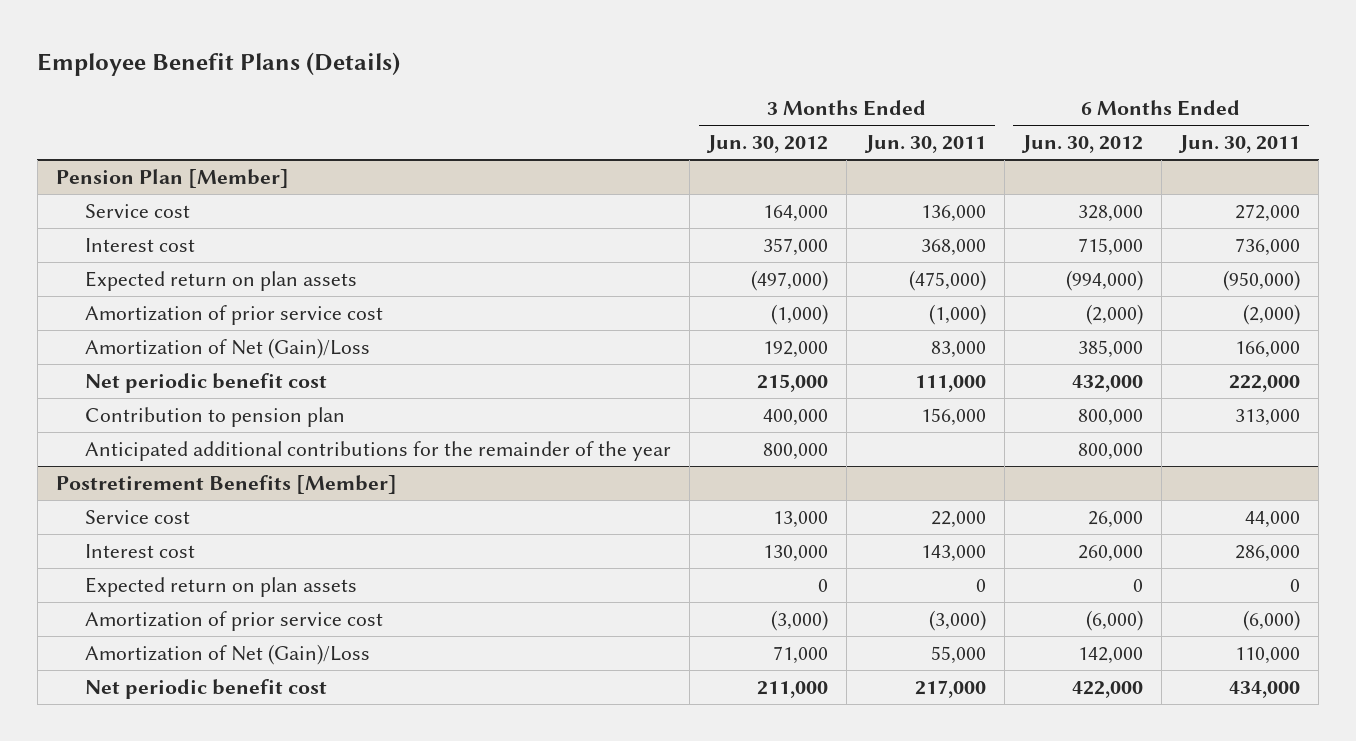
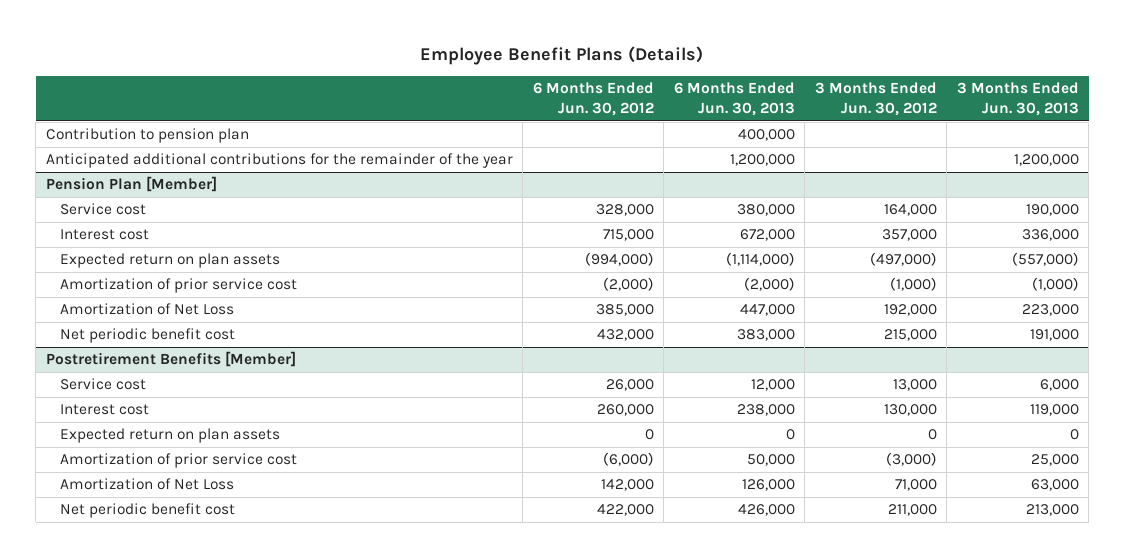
[863,135,986,154] Jun. 30, 2011 -> none
[1177,135,1300,154] Jun. 30, 2011 -> none
none -> [673,81,795,117] 6 Months Ended Jun. 30, 2013
none -> [956,81,1079,117] 3 Months Ended Jun. 30, 2013
none -> [45,128,249,144] Contribution to pension plan
none -> [45,153,513,169] Anticipated additional contributions for the remainder of the year
[85,337,371,359] Amortization of Net (Gain)/Loss -> [59,303,234,316] Amortization of Net Loss
[85,406,346,427] Contribution to pension plan -> none
[85,440,672,461] Anticipated additional contributions for the remainder of the year -> none
[85,643,371,665] Amortization of Net (Gain)/Loss -> [59,478,234,491] Amortization of Net Loss

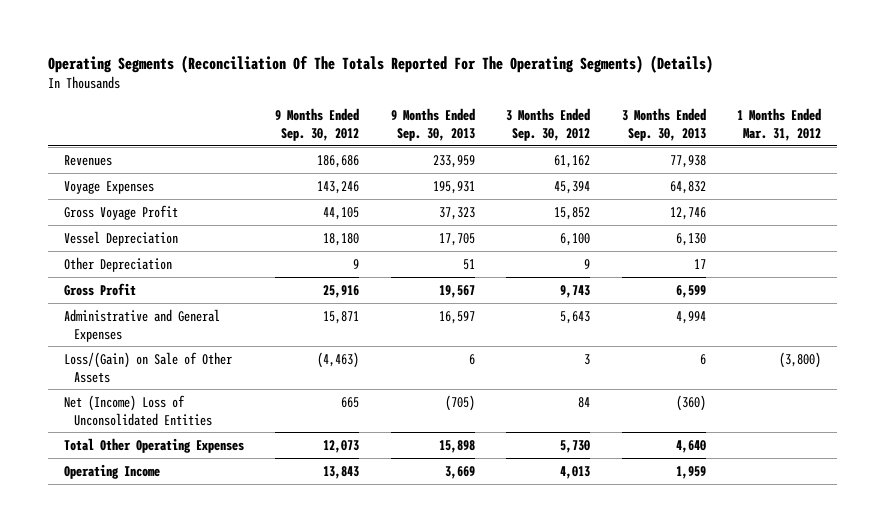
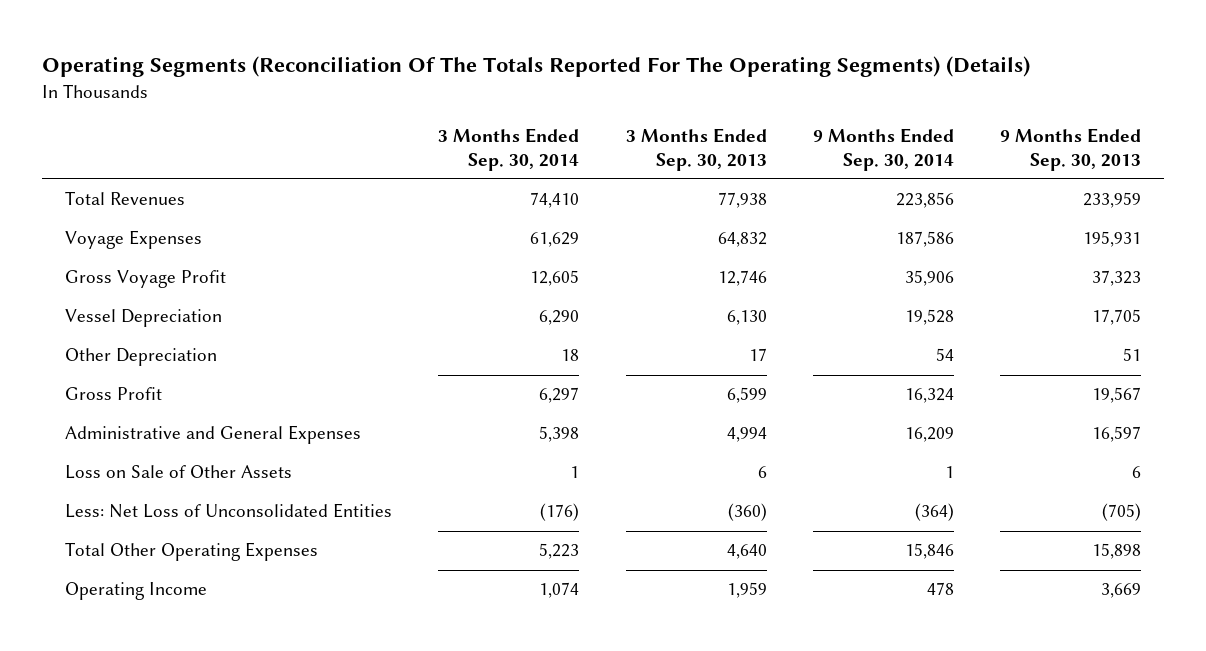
[275,108,360,141] 9 Months Ended Sep. 30, 2012 -> none
[506,108,591,141] 3 Months Ended Sep. 30, 2012 -> none
[737,108,822,141] 1 Months Ended Mar. 31, 2012 -> none
none -> [438,128,580,171] 3 Months Ended Sep. 30, 2014
none -> [813,128,955,171] 9 Months Ended Sep. 30, 2014
[63,154,112,166] Revenues -> [65,191,186,206] Total Revenues
[63,351,232,383] Loss/(Gain) on Sale of Other Assets -> [65,465,293,480] Loss on Sale of Other Assets
[63,394,212,426] Net (Income) Loss of Unconsolidated Entities -> [65,503,393,519] Less: Net Loss of Unconsolidated Entities

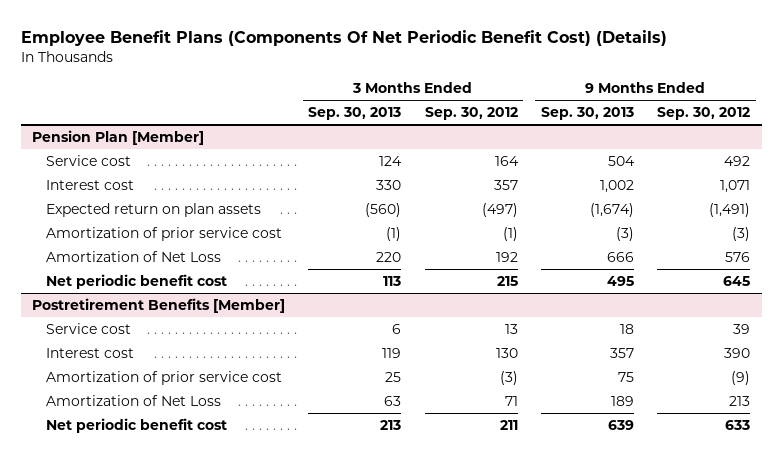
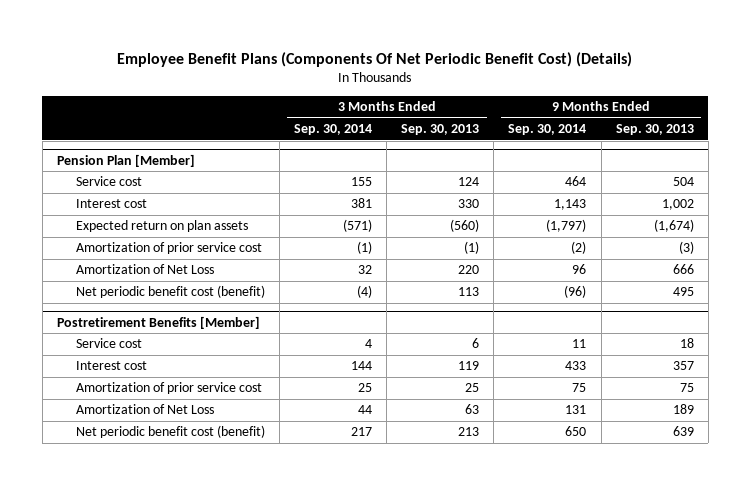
[424,107,518,121] Sep. 30, 2012 -> none
[657,107,751,121] Sep. 30, 2012 -> none
none -> [294,124,373,136] Sep. 30, 2014
none -> [508,124,587,136] Sep. 30, 2014
[45,274,227,290] Net periodic benefit cost -> [75,285,265,299] Net periodic benefit cost (benefit)
[45,418,227,434] Net periodic benefit cost -> [75,425,265,439] Net periodic benefit cost (benefit)

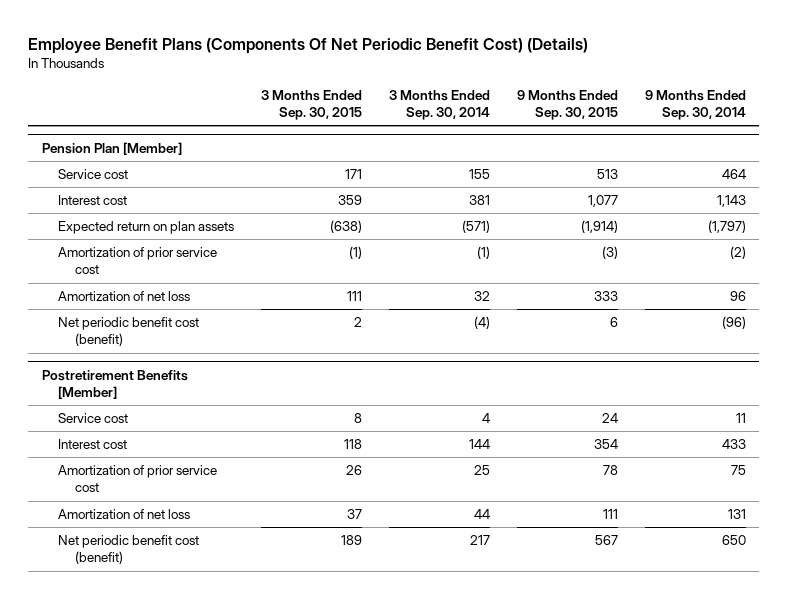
[401,124,480,136] Sep. 30, 2013 -> none
[615,124,694,136] Sep. 30, 2013 -> none
none -> [261,89,363,121] 3 Months Ended Sep. 30, 2015
none -> [517,89,619,121] 9 Months Ended Sep. 30, 2015
[75,264,214,275] Amortization of Net Loss -> [58,291,191,302] Amortization of net loss
[75,404,214,415] Amortization of Net Loss -> [58,509,191,520] Amortization of net loss

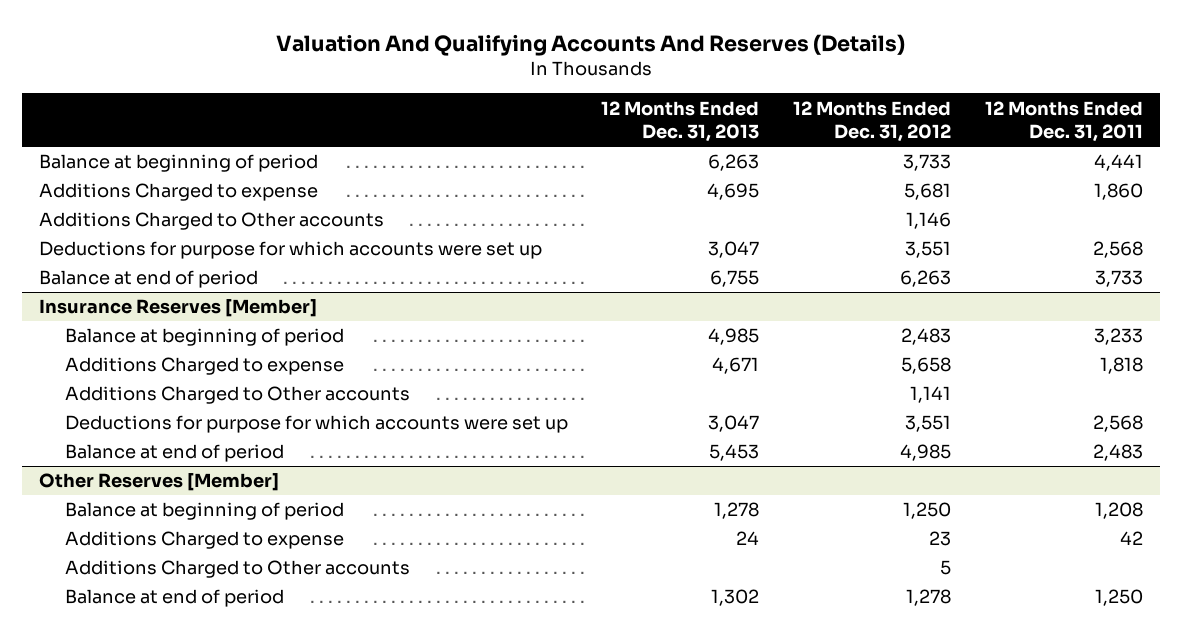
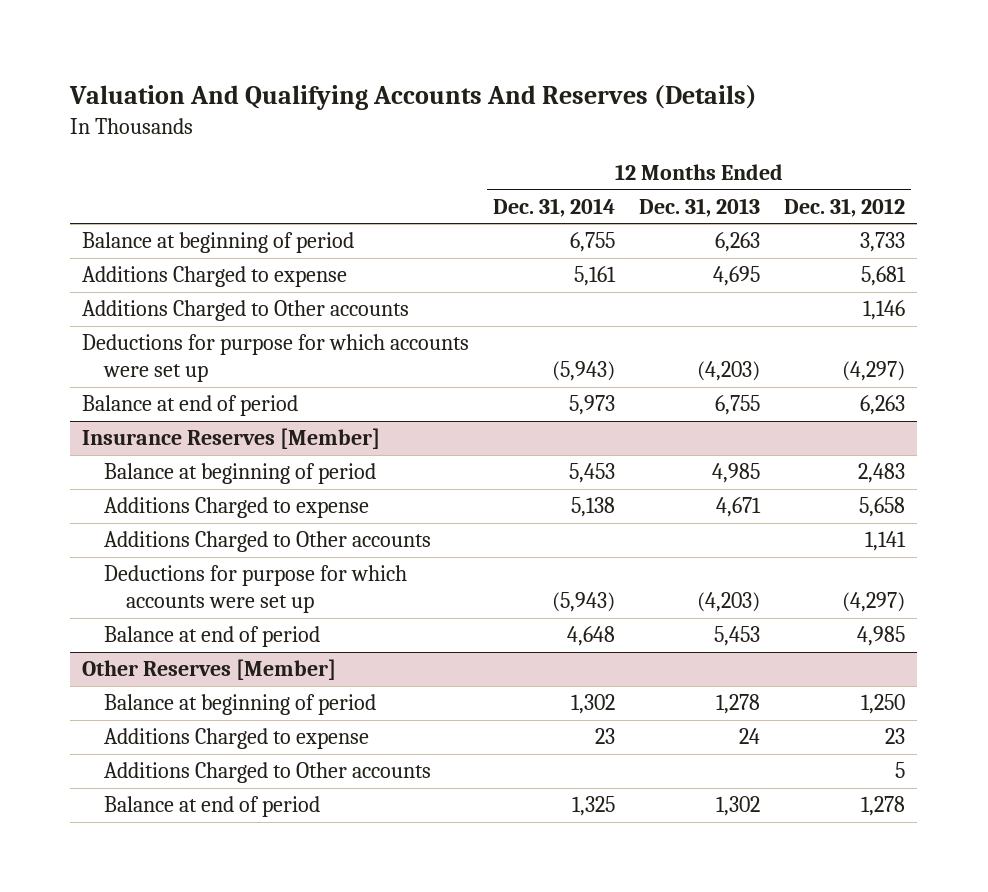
[985,100,1144,143] 12 Months Ended Dec. 31, 2011 -> none
none -> [493,198,616,218] Dec. 31, 2014
[708,241,760,259] 3,047 -> [697,361,761,382] (4,203)
[905,241,952,259] 3,551 -> [842,361,906,382] (4,297)
[708,415,760,433] 3,047 -> [697,592,761,613] (4,203)
[905,415,952,433] 3,551 -> [842,592,906,613] (4,297)

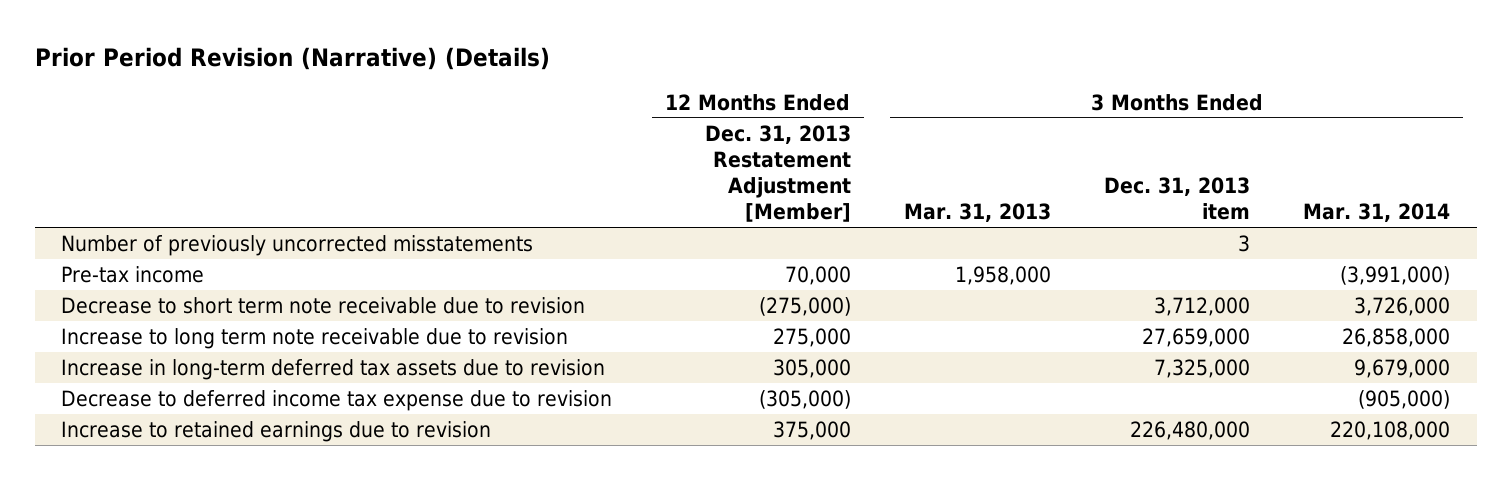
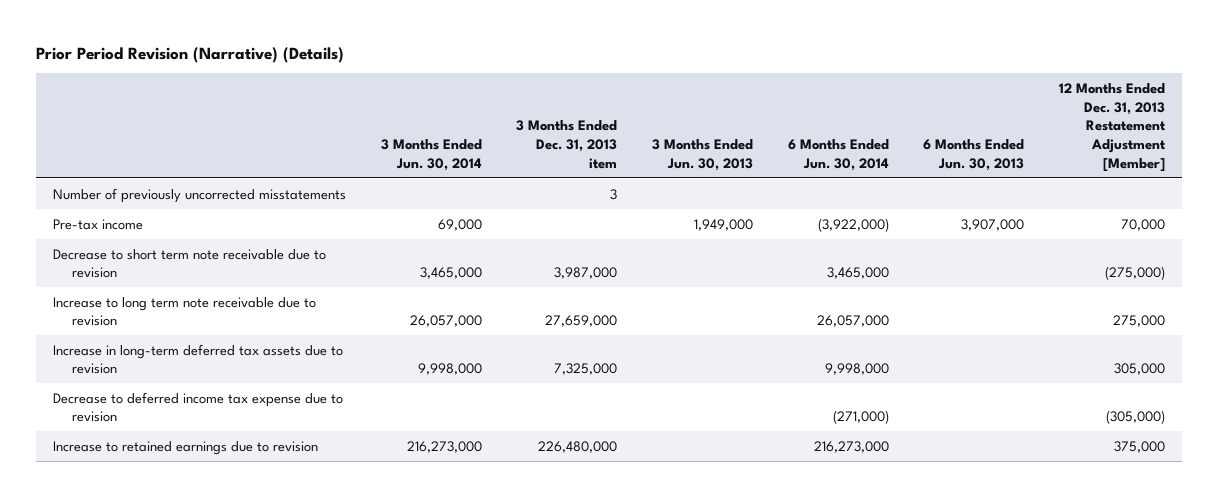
[903,203,1051,223] Mar. 31, 2013 -> none
[1302,203,1450,223] Mar. 31, 2014 -> none
none -> [380,139,482,171] 3 Months Ended Jun. 30, 2014
none -> [652,139,754,171] 3 Months Ended Jun. 30, 2013
none -> [787,139,889,171] 6 Months Ended Jun. 30, 2014
none -> [923,139,1025,171] 6 Months Ended Jun. 30, 2013
[1153,297,1250,317] 3,712,000 -> [554,267,618,280] 3,987,000

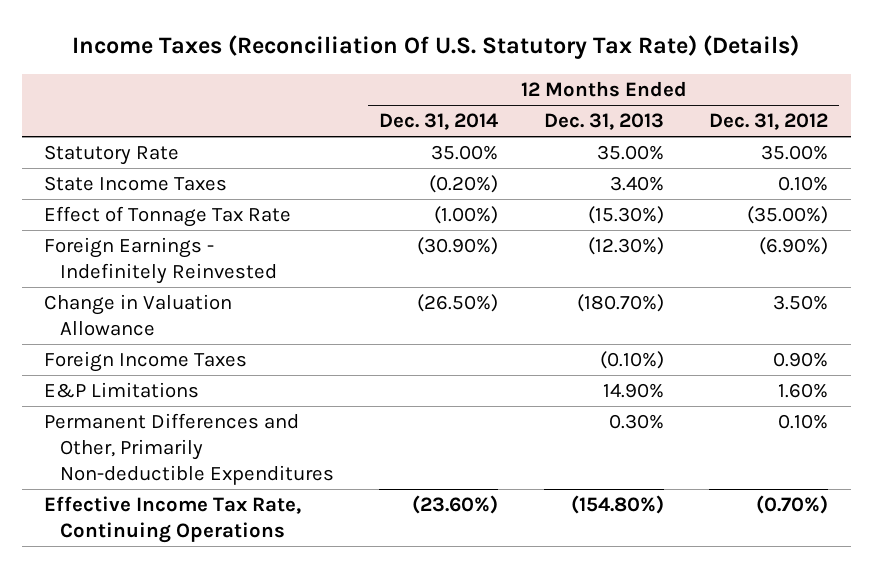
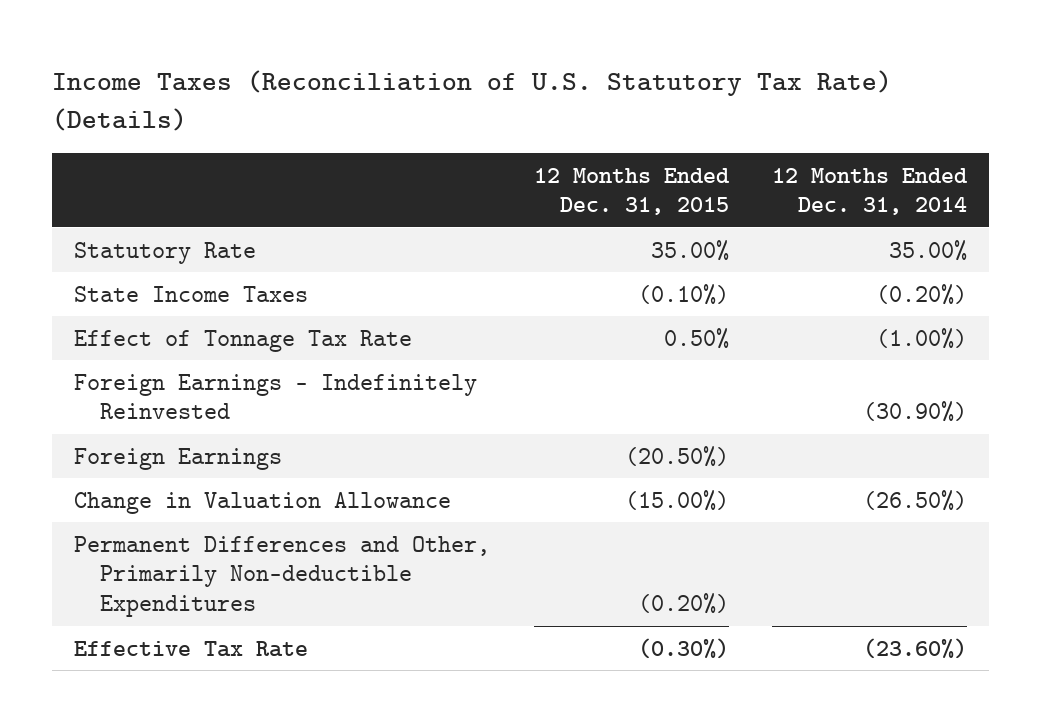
[72,35,800,60] Income Taxes (Reconciliation Of U.S. Statutory Tax Rate) (Details) -> [51,70,892,132] Income Taxes (Reconciliation of U.S. Statutory Tax Rate) (Details)
[543,113,664,131] Dec. 31, 2013 -> none
[709,113,829,131] Dec. 31, 2012 -> none
none -> [533,167,730,216] 12 Months Ended Dec. 31, 2015
none -> [73,447,282,470] Foreign Earnings
[44,350,248,372] Foreign Income Taxes -> none
[44,381,200,398] E&P Limitations -> none
[44,495,302,543] Effective Income Tax Rate, Continuing Operations -> [73,640,308,657] Effective Tax Rate

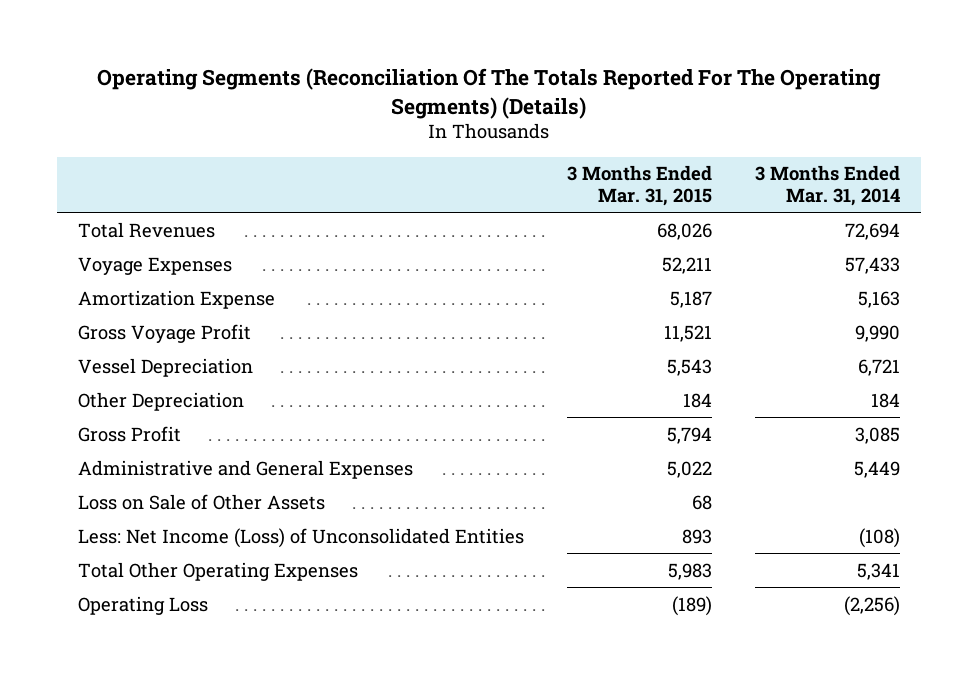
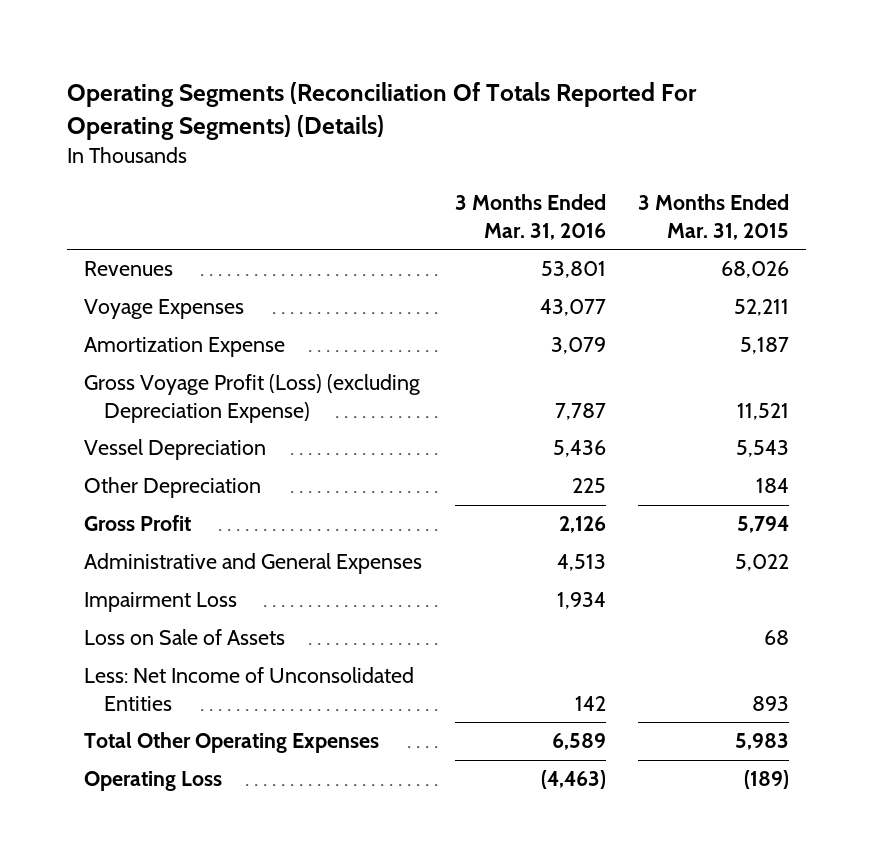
[96,68,881,119] Operating Segments (Reconciliation Of The Totals Reported For The Operating Segments) (Details) -> [67,81,698,140] Operating Segments (Reconciliation Of Totals Reported For Operating Segments) (Details)
[754,165,900,207] 3 Months Ended Mar. 31, 2014 -> none
none -> [454,194,606,240] 3 Months Ended Mar. 31, 2016
[77,221,215,238] Total Revenues -> [83,261,173,277] Revenues
[77,323,251,343] Gross Voyage Profit -> [83,374,420,423] Gross Voyage Profit (Loss) (excluding Depreciation Expense)
none -> [83,592,237,613] Impairment Loss
[77,493,325,510] Loss on Sale of Other Assets -> [83,629,285,646] Loss on Sale of Assets
[77,527,524,548] Less: Net Income (Loss) of Unconsolidated Entities -> [83,667,414,711] Less: Net Income of Unconsolidated Entities

